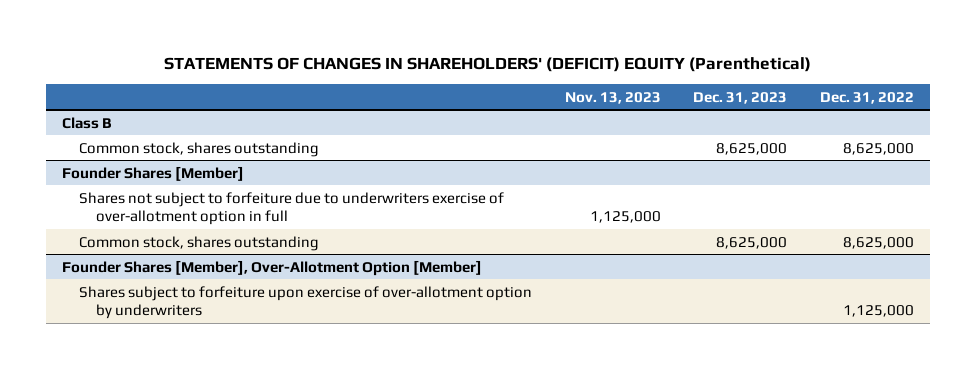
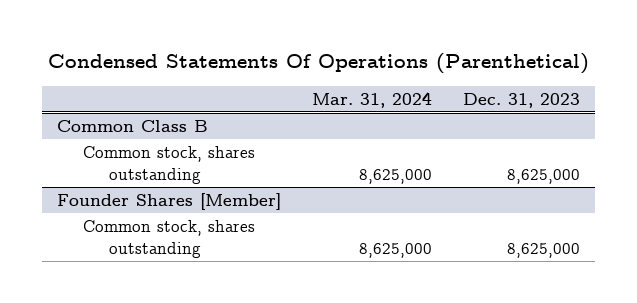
[164,57,812,73] STATEMENTS OF CHANGES IN SHAREHOLDERS' (DEFICIT) EQUITY (Parenthetical) -> [47,53,589,75] Condensed Statements Of Operations (Parenthetical)
[564,91,661,104] Nov. 13, 2023 -> none
[819,91,914,104] Dec. 31, 2022 -> none
none -> [312,91,433,108] Mar. 31, 2024
[62,116,113,129] Class B -> [57,120,209,133] Common Class B
[78,191,504,226] Shares not subject to forfeiture due to underwriters exercise of over-allotment option in full -> none
[62,259,483,276] Founder Shares [Member], Over-Allotment Option [Member] -> none
[78,285,532,320] Shares subject to forfeiture upon exercise of over-allotment option by underwriters -> none

